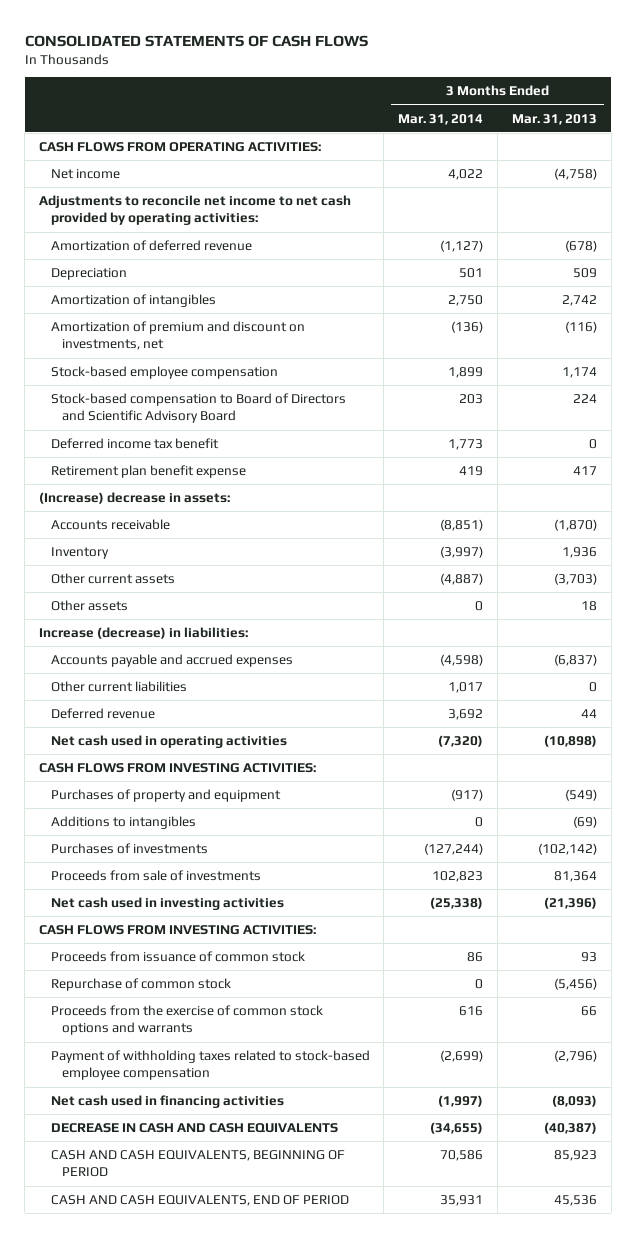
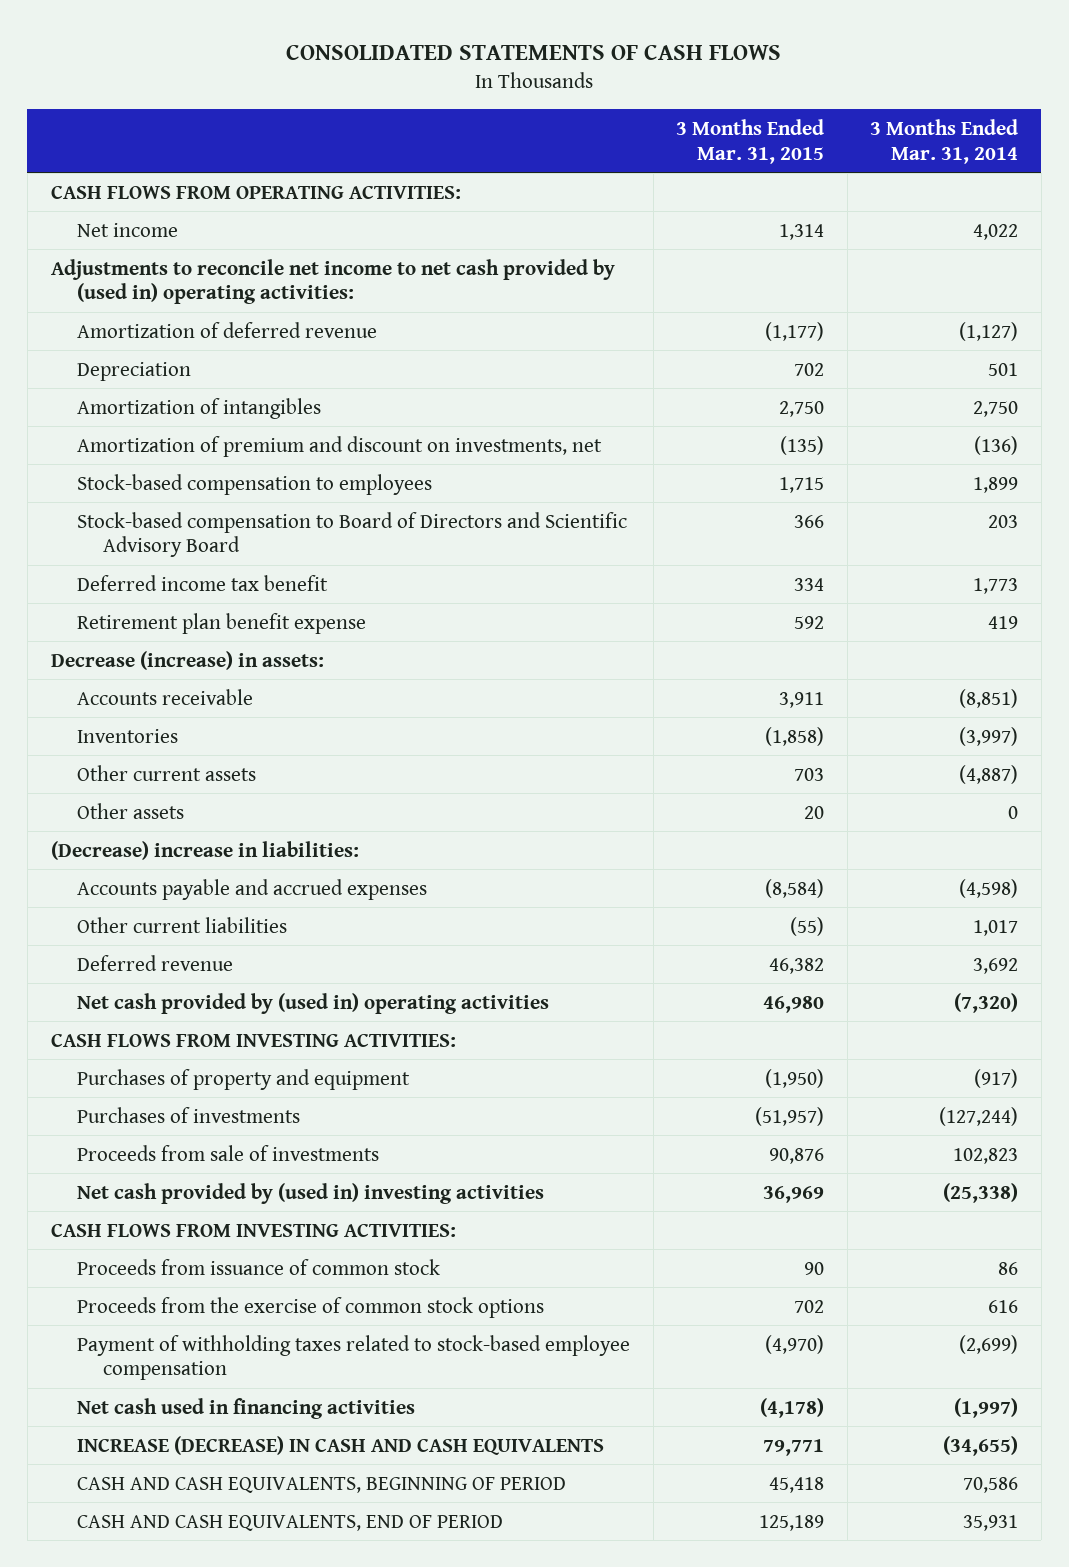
[511,113,597,125] Mar. 31, 2013 -> none
none -> [676,118,825,164] 3 Months Ended Mar. 31, 2015
[39,194,352,226] Adjustments to reconcile net income to net cash provided by operating activities: -> [50,258,615,305] Adjustments to reconcile net income to net cash provided by (used in) operating activities:
[50,365,278,379] Stock-based employee compensation -> [76,473,432,495] Stock-based compensation to employees
[39,491,231,504] (Increase) decrease in assets: -> [50,650,324,670] Decrease (increase) in assets:
[50,546,109,559] Inventory -> [76,728,178,743] Inventories
[39,626,249,639] Increase (decrease) in liabilities: -> [50,840,359,860] (Decrease) increase in liabilities:
[50,734,287,748] Net cash used in operating activities -> [76,992,549,1014] Net cash provided by (used in) operating activities
[50,815,196,829] Additions to intangibles -> none
[50,896,284,910] Net cash used in investing activities -> [76,1182,544,1204] Net cash provided by (used in) investing activities
[50,977,231,991] Repurchase of common stock -> none
[50,1004,323,1036] Proceeds from the exercise of common stock options and warrants -> [76,1296,544,1318] Proceeds from the exercise of common stock options
[50,1122,338,1133] DECREASE IN CASH AND CASH EQUIVALENTS -> [76,1435,604,1455] INCREASE (DECREASE) IN CASH AND CASH EQUIVALENTS

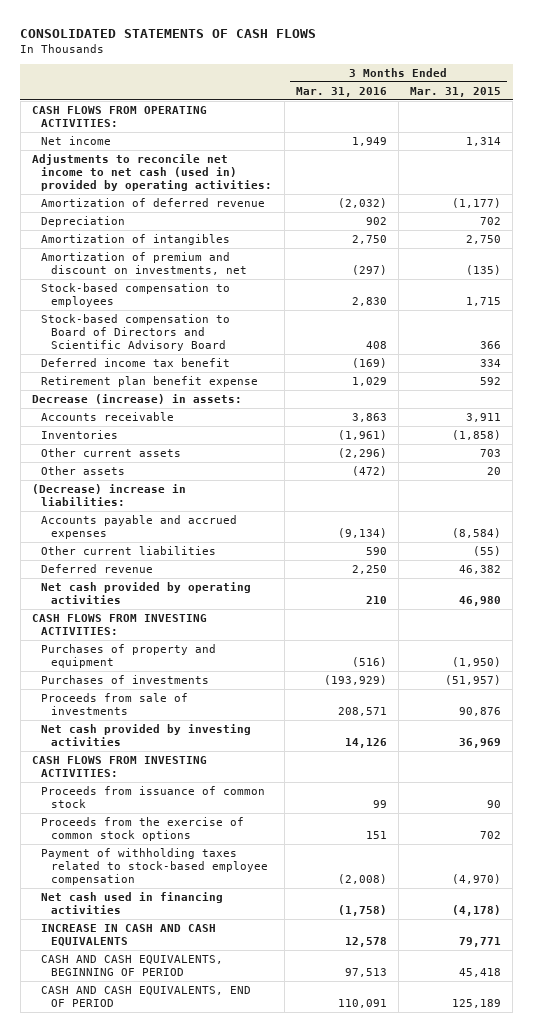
[870,118,1019,164] 3 Months Ended Mar. 31, 2014 -> none
none -> [295,86,387,97] Mar. 31, 2016
[50,258,615,305] Adjustments to reconcile net income to net cash provided by (used in) operating activities: -> [31,153,273,192] Adjustments to reconcile net income to net cash (used in) provided by operating activities:
[76,992,549,1014] Net cash provided by (used in) operating activities -> [41,581,252,605] Net cash provided by operating activities
[76,1182,544,1204] Net cash provided by (used in) investing activities -> [41,723,252,747] Net cash provided by investing activities
[76,1435,604,1455] INCREASE (DECREASE) IN CASH AND CASH EQUIVALENTS -> [41,923,217,947] INCREASE IN CASH AND CASH EQUIVALENTS

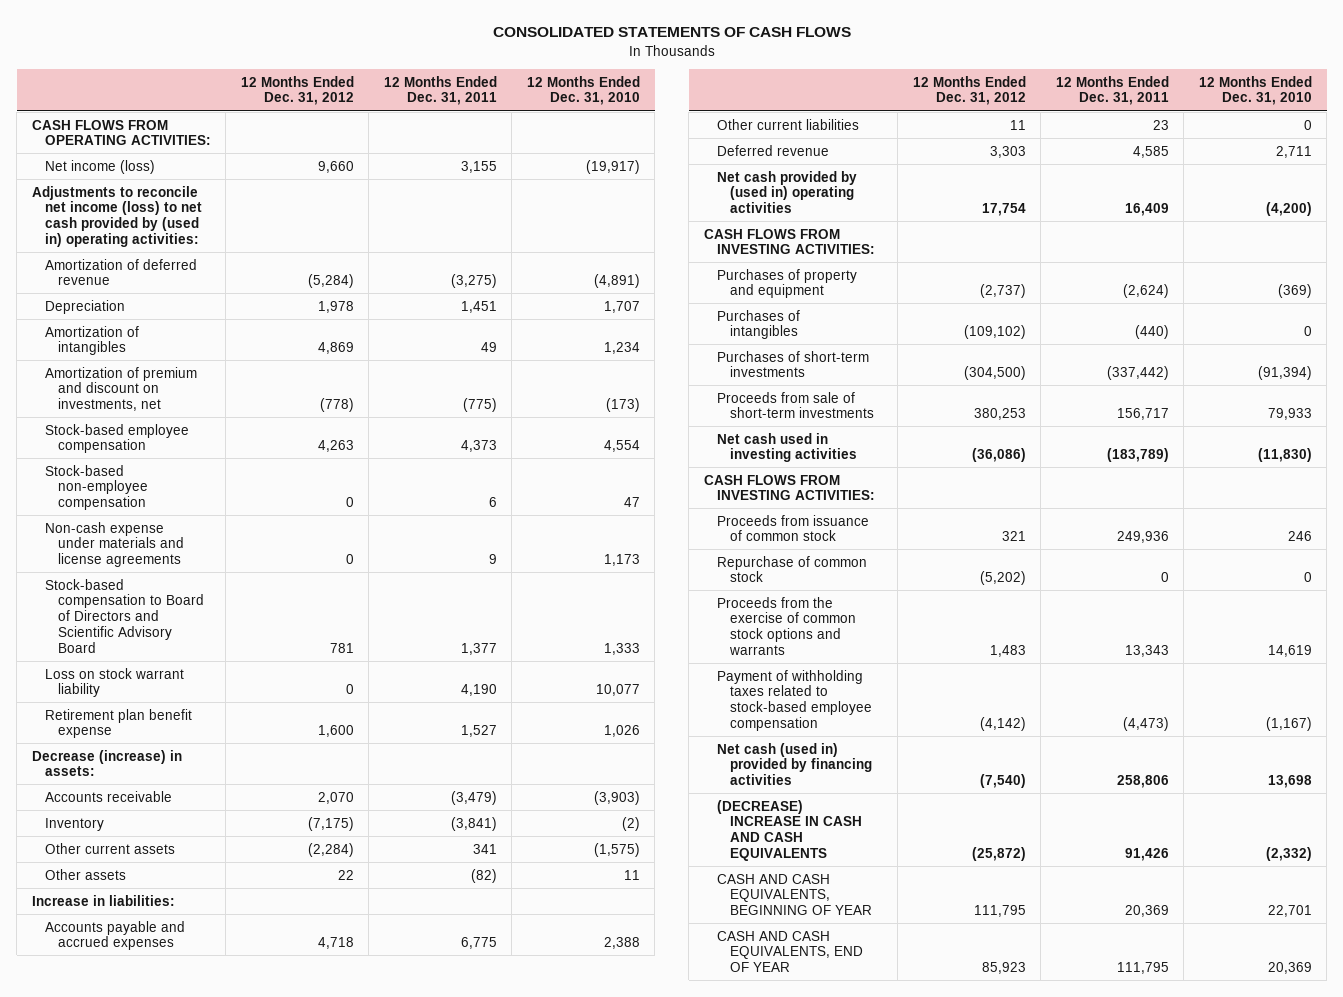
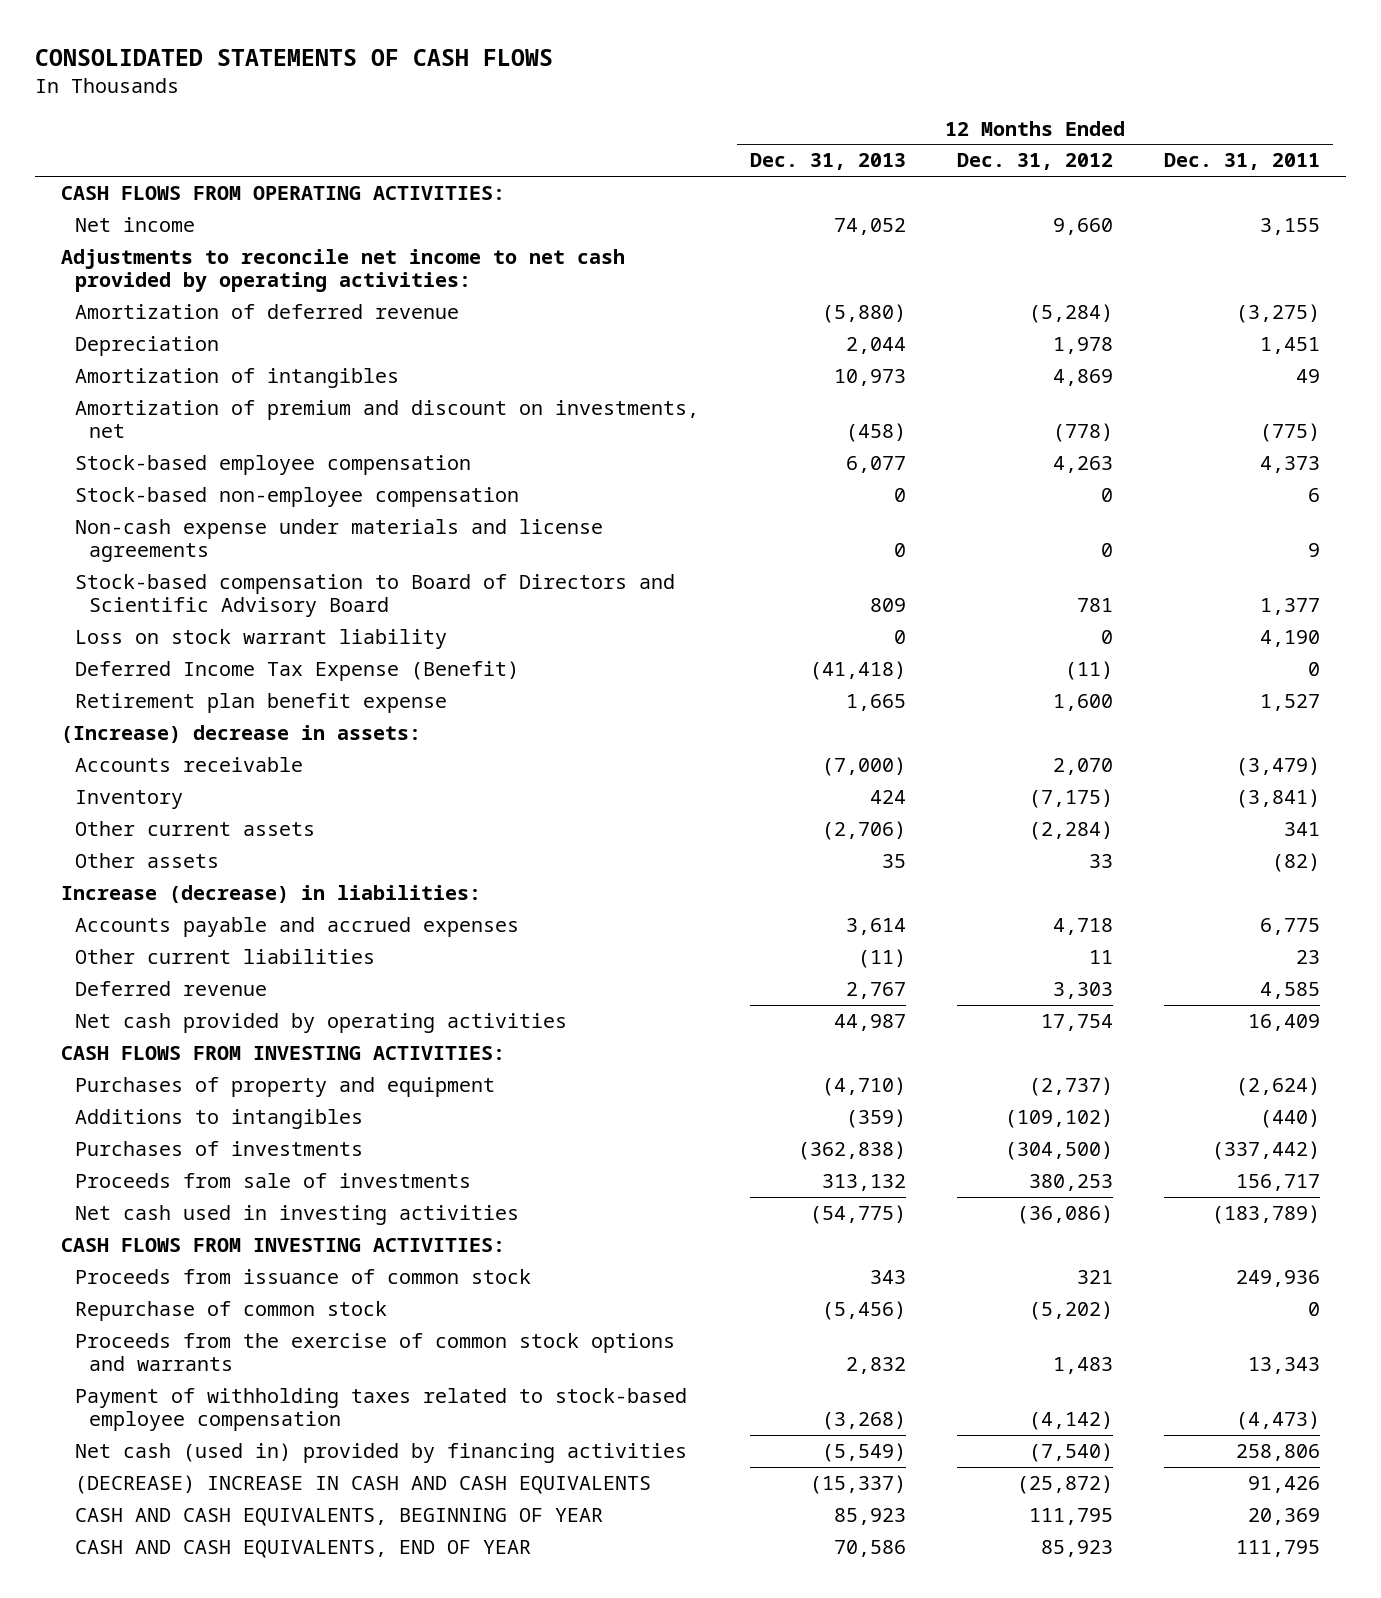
[526,75,640,106] 12 Months Ended Dec. 31, 2010 -> none
none -> [750,153,907,171] Dec. 31, 2013
[44,159,155,174] Net income (loss) -> [74,216,195,232] Net income
[31,185,202,247] Adjustments to reconcile net income (loss) to net cash provided by (used in) operating activities: -> [60,248,625,293] Adjustments to reconcile net income to net cash provided by operating activities:
none -> [74,660,519,681] Deferred Income Tax Expense (Benefit)
[31,749,182,777] Decrease (increase) in assets: -> [60,724,421,743] (Increase) decrease in assets:
[337,869,354,880] 22 -> [1089,853,1114,868] 33
[31,894,175,906] Increase in liabilities: -> [60,884,481,903] Increase (decrease) in liabilities:
[716,170,857,214] Net cash provided by (used in) operating activities -> [74,1012,567,1033] Net cash provided by operating activities
[716,309,800,340] Purchases of intangibles -> [74,1108,363,1129] Additions to intangibles
[716,350,869,378] Purchases of short-term investments -> [74,1140,363,1156] Purchases of investments
[716,391,874,419] Proceeds from sale of short-term investments -> [74,1172,471,1188] Proceeds from sale of investments

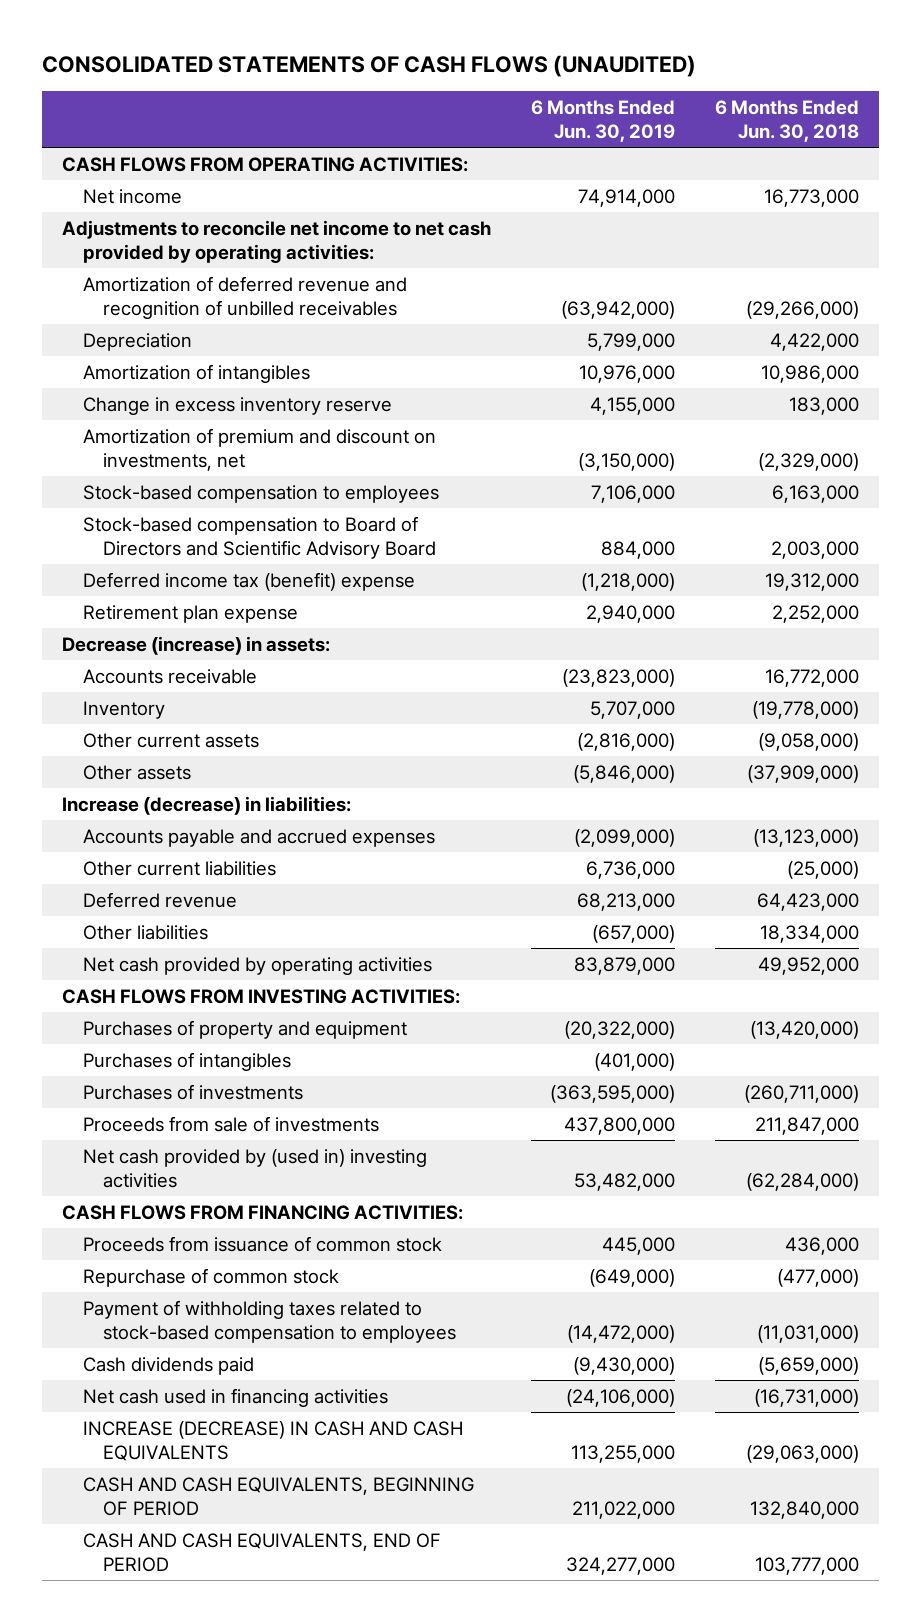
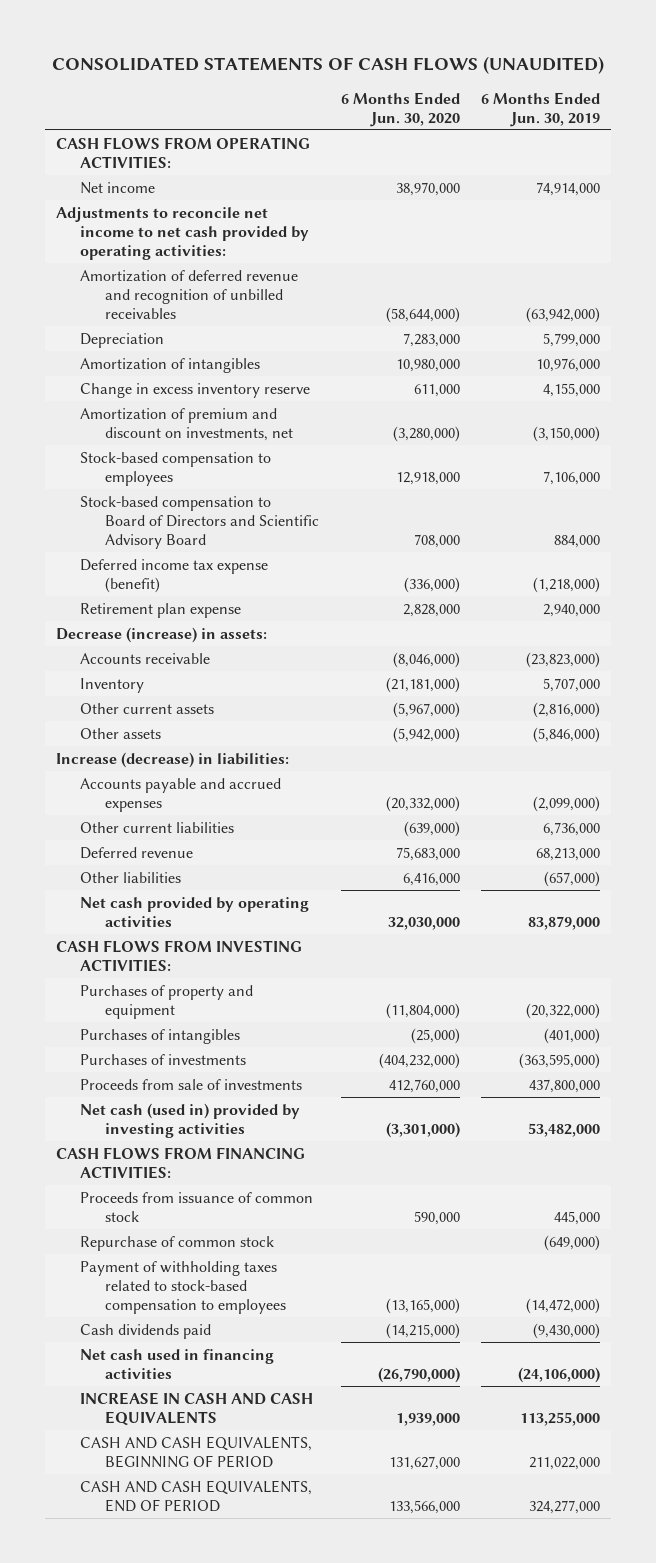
[715,99,860,142] 6 Months Ended Jun. 30, 2018 -> none
none -> [340,91,460,127] 6 Months Ended Jun. 30, 2020
[82,571,415,591] Deferred income tax (benefit) expense -> [80,558,269,593] Deferred income tax expense (benefit)
[82,1148,427,1188] Net cash provided by (used in) investing activities -> [80,1102,301,1138] Net cash (used in) provided by investing activities
[82,1420,463,1461] INCREASE (DECREASE) IN CASH AND CASH EQUIVALENTS -> [80,1391,314,1426] INCREASE IN CASH AND CASH EQUIVALENTS

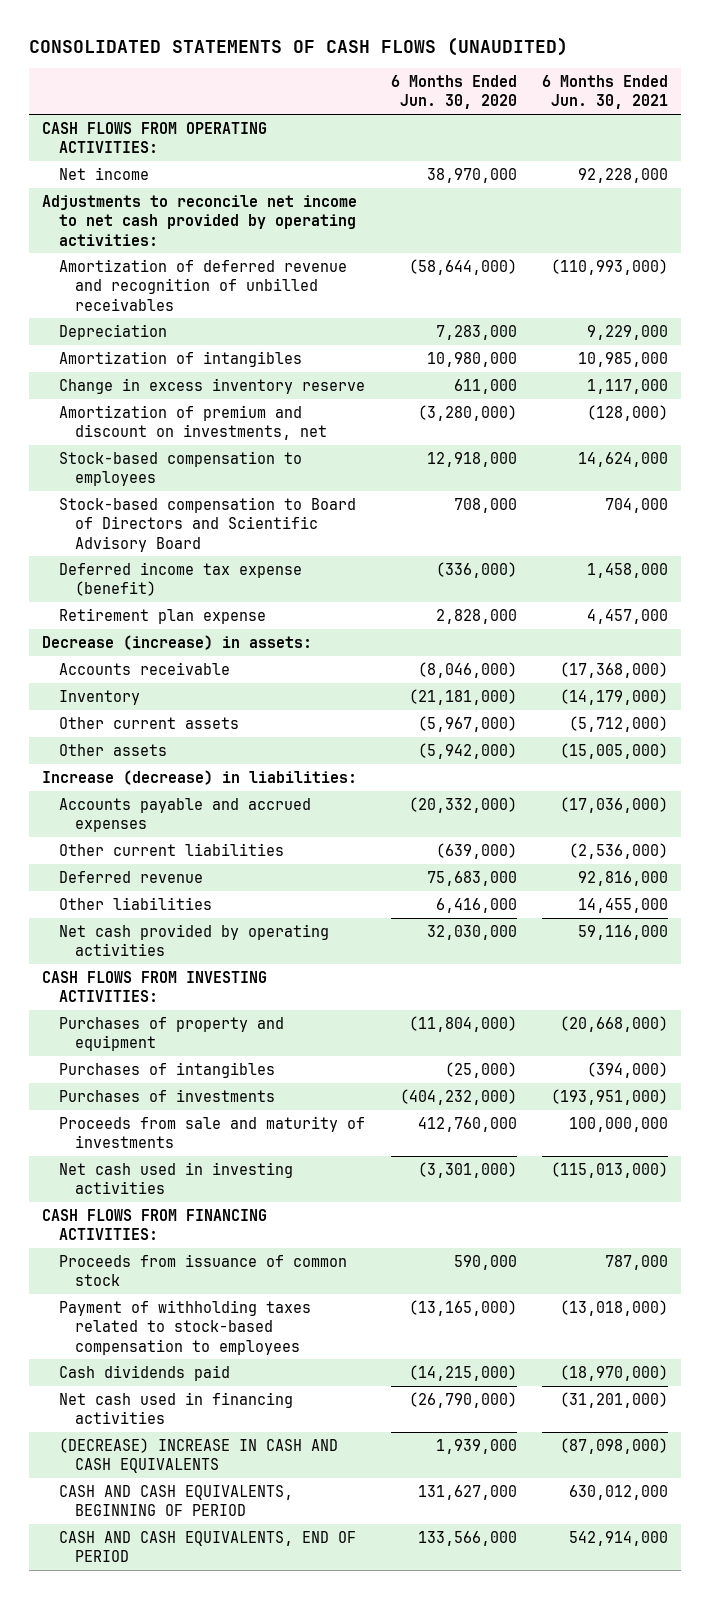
[481,91,601,127] 6 Months Ended Jun. 30, 2019 -> none
none -> [542,75,669,110] 6 Months Ended Jun. 30, 2021
[80,1078,303,1090] Proceeds from sale of investments -> [58,1116,365,1149] Proceeds from sale and maturity of investments
[80,1102,301,1138] Net cash (used in) provided by investing activities -> [58,1162,293,1195] Net cash used in investing activities
[80,1235,275,1251] Repurchase of common stock -> none
[80,1391,314,1426] INCREASE IN CASH AND CASH EQUIVALENTS -> [58,1438,338,1474] (DECREASE) INCREASE IN CASH AND CASH EQUIVALENTS

